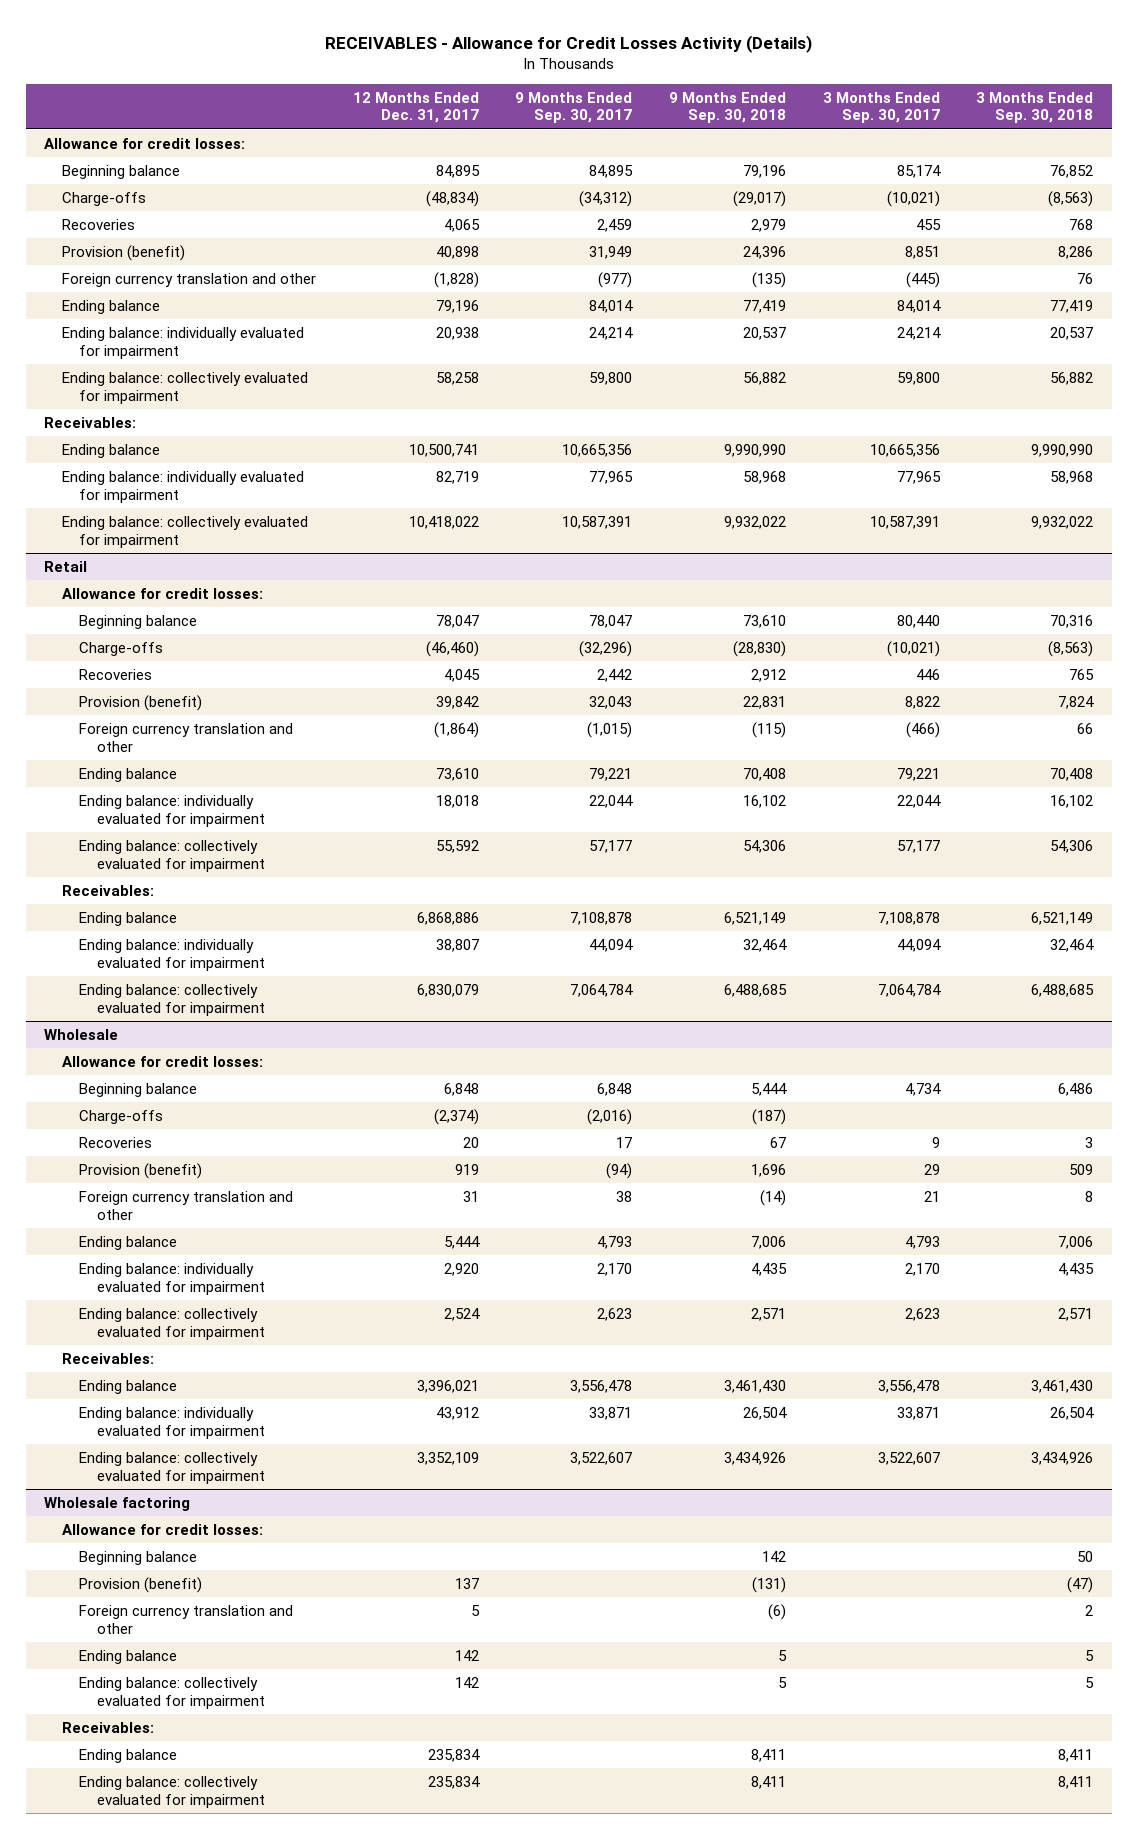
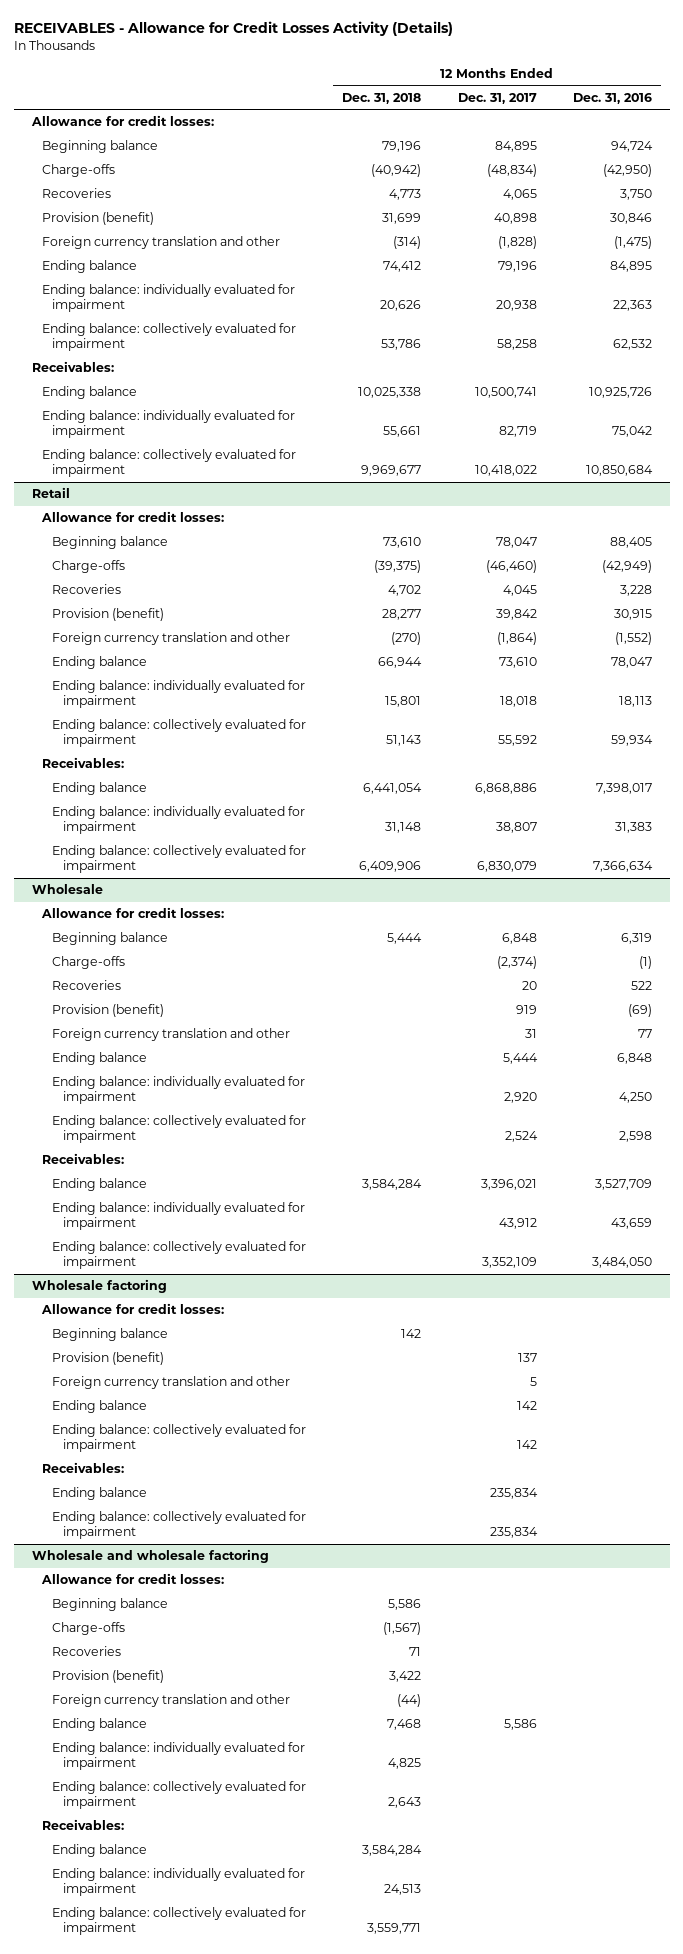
[515,91,633,124] 9 Months Ended Sep. 30, 2017 -> none
[668,91,786,124] 9 Months Ended Sep. 30, 2018 -> none
[822,91,940,124] 3 Months Ended Sep. 30, 2017 -> none
[976,91,1094,124] 3 Months Ended Sep. 30, 2018 -> none
none -> [342,92,422,104] Dec. 31, 2018
none -> [572,92,652,104] Dec. 31, 2016
none -> [31,1549,269,1564] Wholesale and wholesale factoring
none -> [41,1573,225,1585] Allowance for credit losses:
none -> [52,1598,169,1612] Beginning balance
none -> [52,1622,126,1636] Charge-offs
none -> [52,1646,122,1657] Recoveries
none -> [52,1670,165,1684] Provision (benefit)
none -> [52,1694,291,1708] Foreign currency translation and other
none -> [52,1718,148,1732] Ending balance
none -> [52,1742,306,1771] Ending balance: individually evaluated for impairment
none -> [52,1781,307,1810] Ending balance: collectively evaluated for impairment
none -> [42,1819,125,1831] Receivables:
none -> [52,1844,148,1858] Ending balance
none -> [52,1868,306,1897] Ending balance: individually evaluated for impairment
none -> [52,1907,307,1936] Ending balance: collectively evaluated for impairment

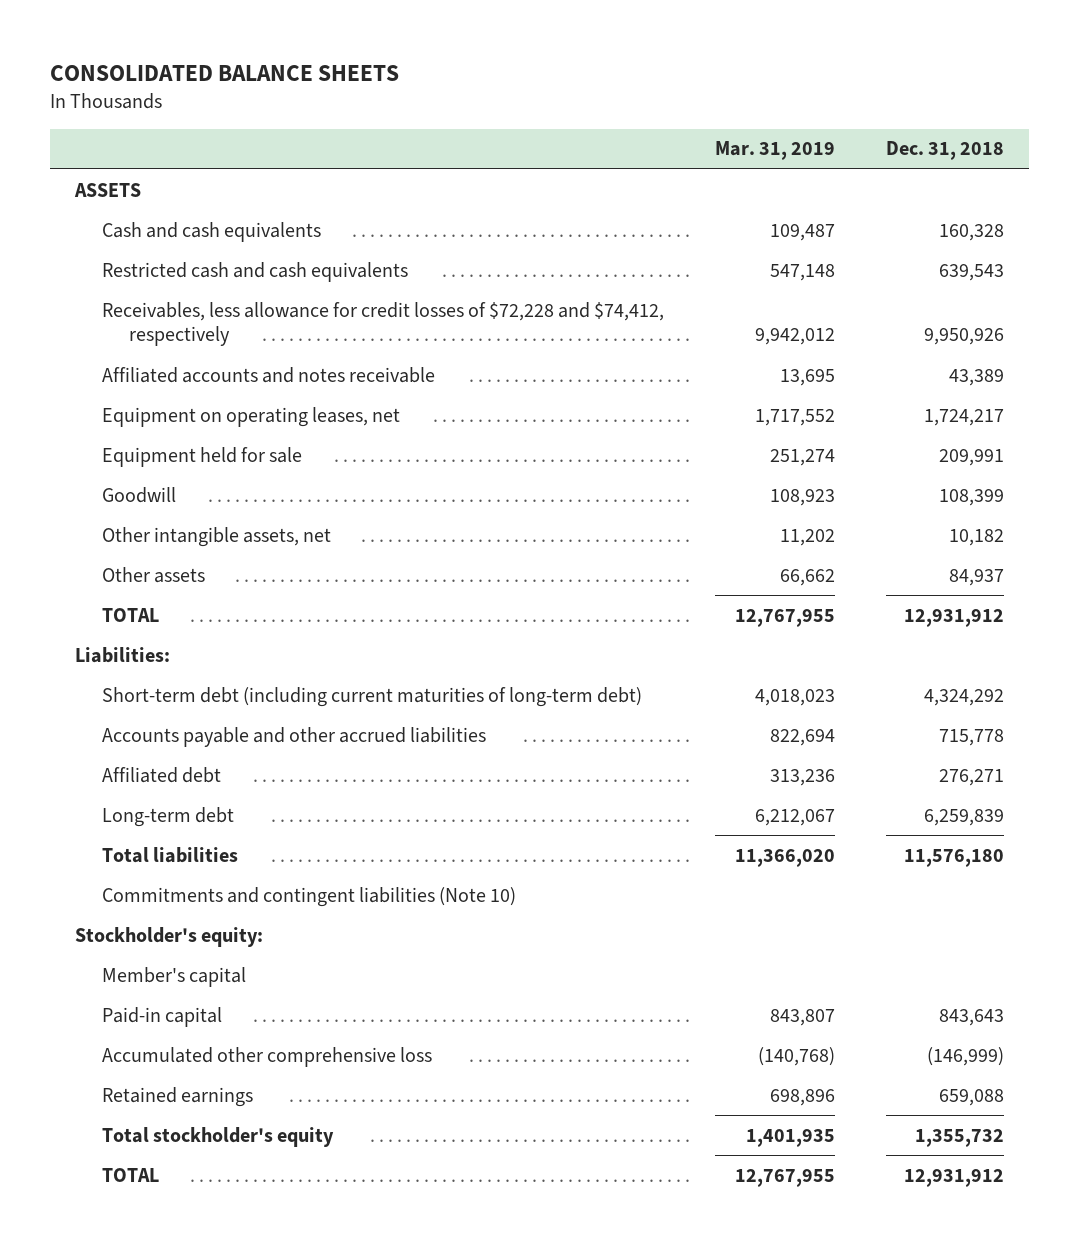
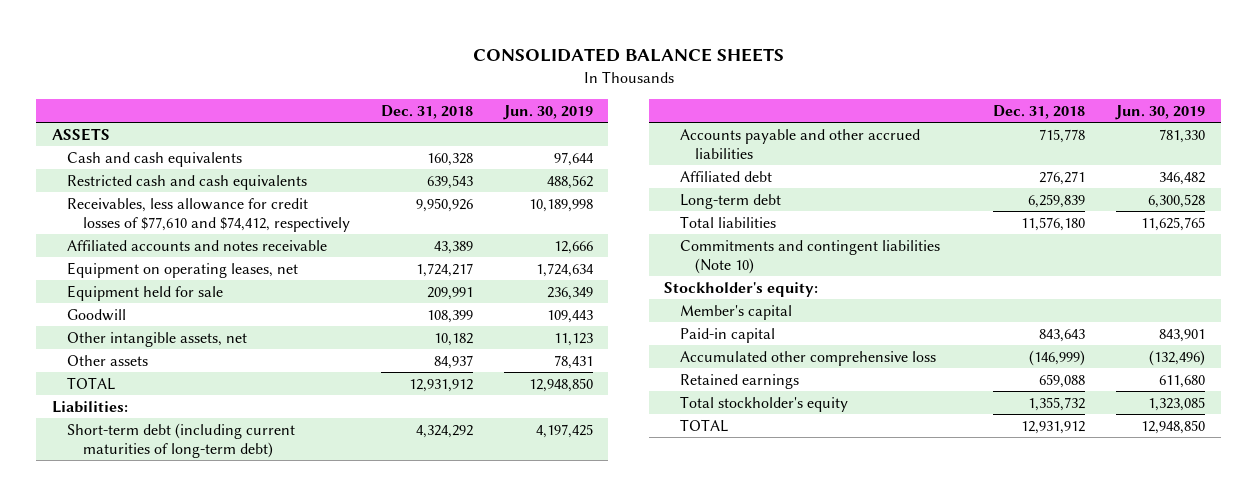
[714,141,835,161] Mar. 31, 2019 -> none
none -> [502,104,593,120] Jun. 30, 2019
[102,301,665,347] Receivables, less allowance for credit losses of $72,228 and $74,412, respectively -> [67,197,350,232] Receivables, less allowance for credit losses of $77,610 and $74,412, respectively

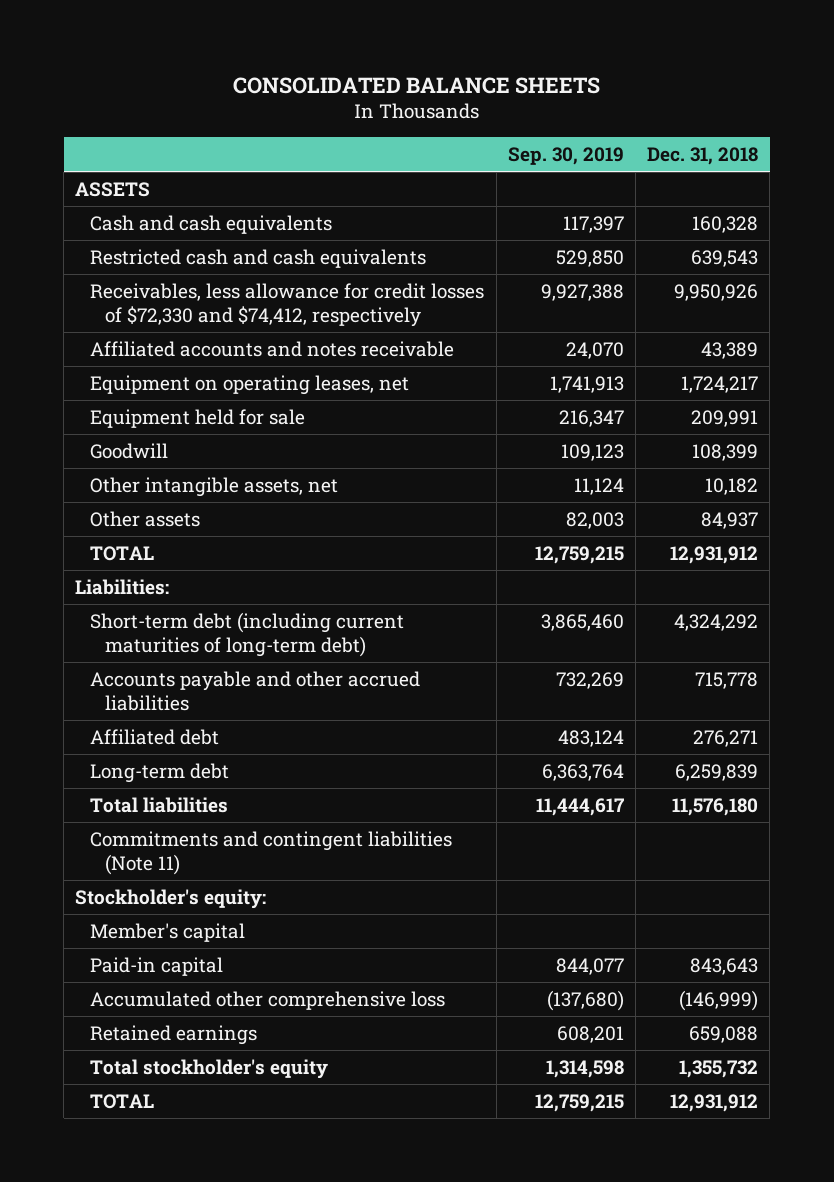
[502,104,593,120] Jun. 30, 2019 -> none
none -> [507,147,624,166] Sep. 30, 2019
[67,197,350,232] Receivables, less allowance for credit losses of $77,610 and $74,412, respectively -> [90,282,485,327] Receivables, less allowance for credit losses of $72,330 and $74,412, respectively
[679,239,940,274] Commitments and contingent liabilities (Note 10) -> [90,830,453,875] Commitments and contingent liabilities (Note 11)

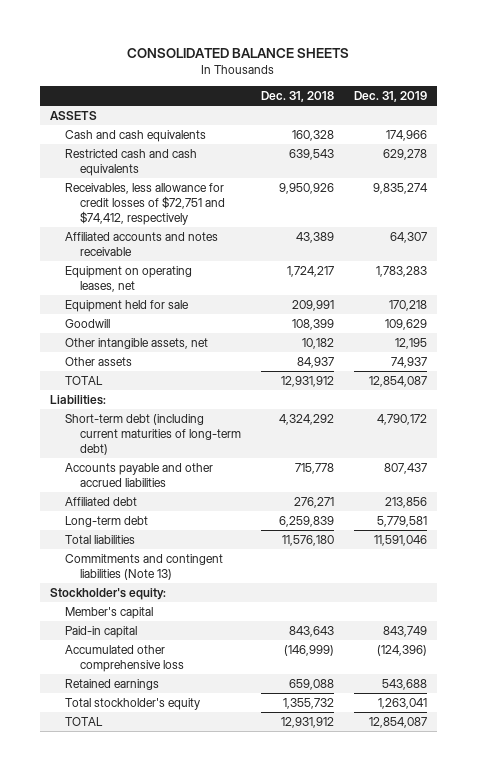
[507,147,624,166] Sep. 30, 2019 -> none
none -> [353,90,427,102] Dec. 31, 2019
[90,282,485,327] Receivables, less allowance for credit losses of $72,330 and $74,412, respectively -> [64,183,225,225] Receivables, less allowance for credit losses of $72,751 and $74,412, respectively
[90,830,453,875] Commitments and contingent liabilities (Note 11) -> [64,554,223,580] Commitments and contingent liabilities (Note 13)

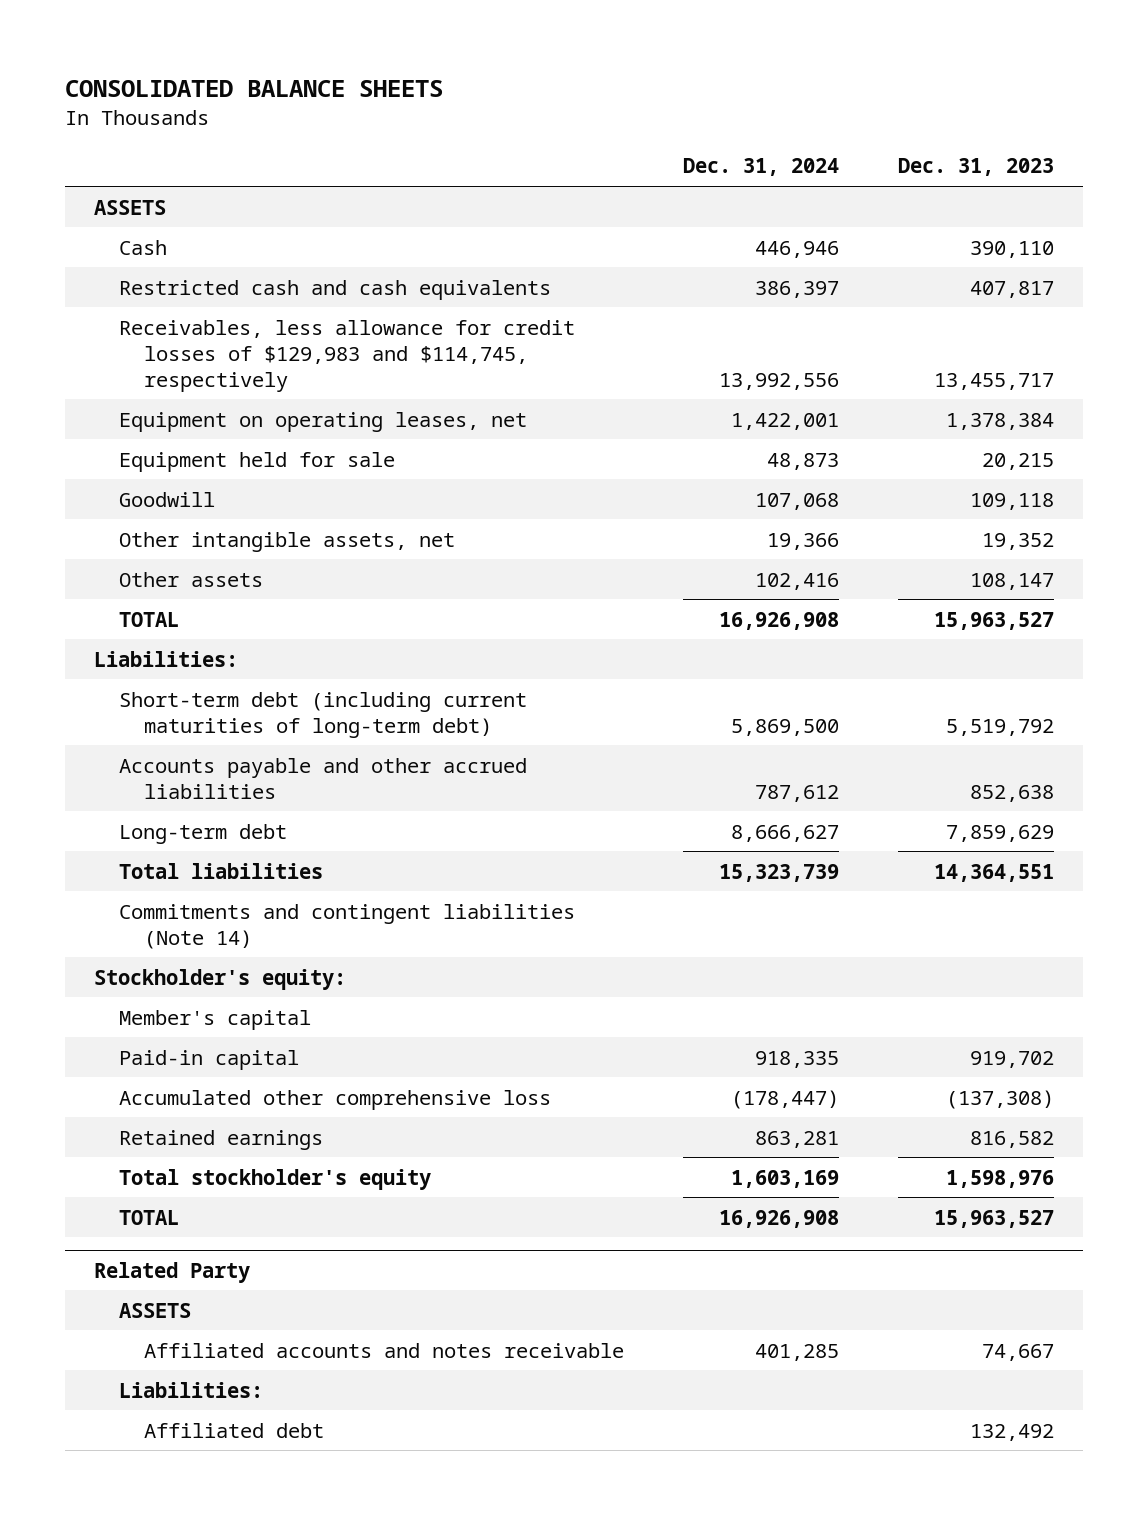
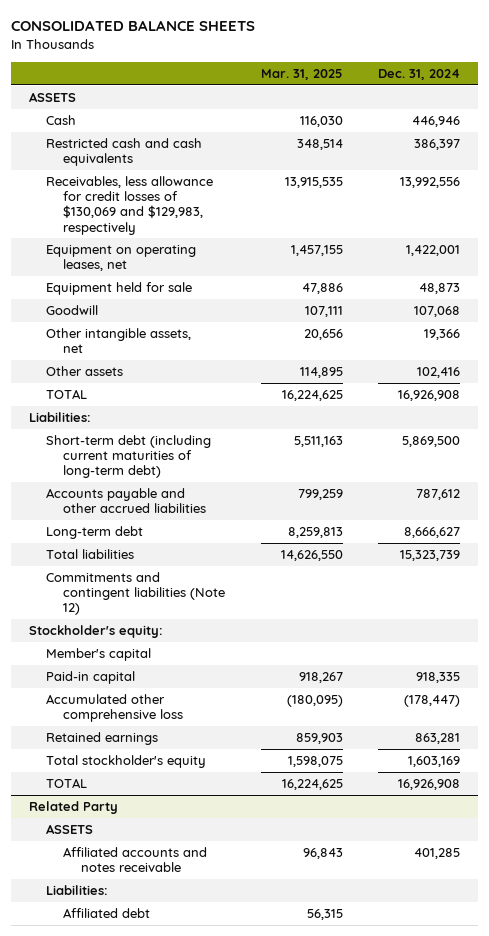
[897,158,1054,177] Dec. 31, 2023 -> none
none -> [260,69,343,81] Mar. 31, 2025
[119,319,576,392] Receivables, less allowance for credit losses of $129,983 and $114,745, respectively -> [46,175,214,235] Receivables, less allowance for credit losses of $130,069 and $129,983, respectively
[119,903,576,949] Commitments and contingent liabilities (Note 14) -> [46,571,226,616] Commitments and contingent liabilities (Note 12)

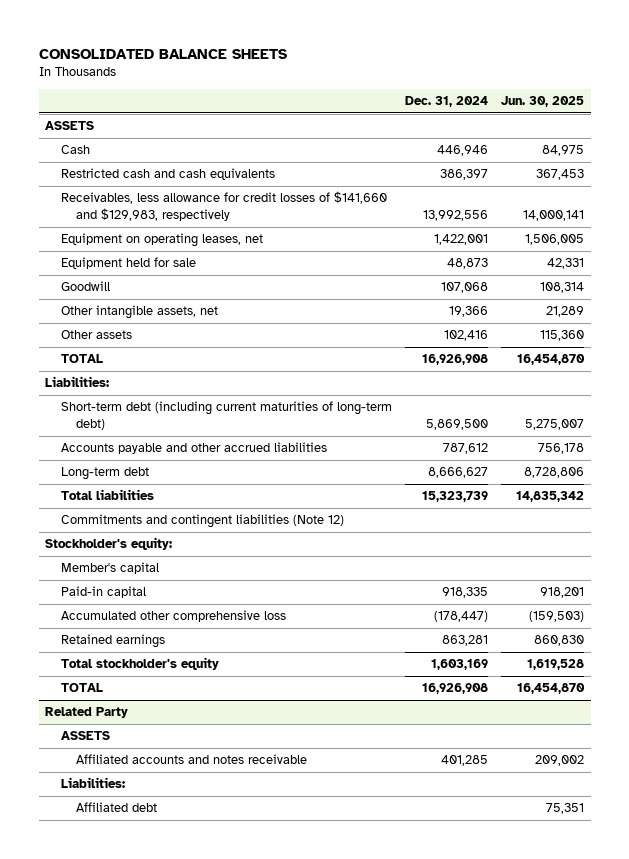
[260,69,343,81] Mar. 31, 2025 -> none
none -> [501,96,585,108] Jun. 30, 2025
[46,175,214,235] Receivables, less allowance for credit losses of $130,069 and $129,983, respectively -> [60,191,387,221] Receivables, less allowance for credit losses of $141,660 and $129,983, respectively

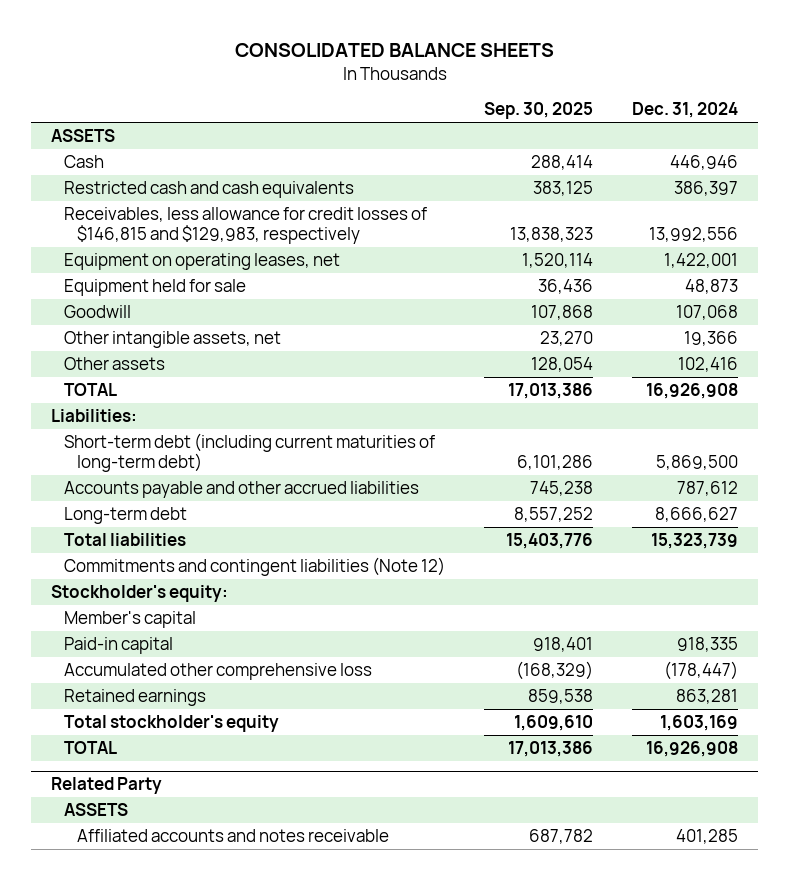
[501,96,585,108] Jun. 30, 2025 -> none
none -> [484,102,594,120] Sep. 30, 2025
[60,191,387,221] Receivables, less allowance for credit losses of $141,660 and $129,983, respectively -> [63,206,427,245] Receivables, less allowance for credit losses of $146,815 and $129,983, respectively
[60,777,125,789] Liabilities: -> none
[76,802,158,813] Affiliated debt -> none

